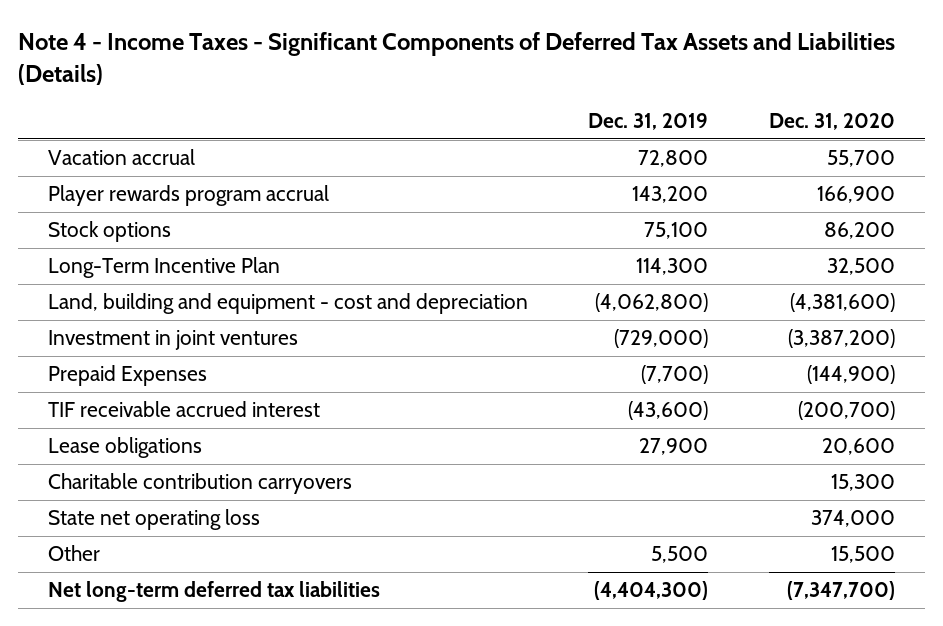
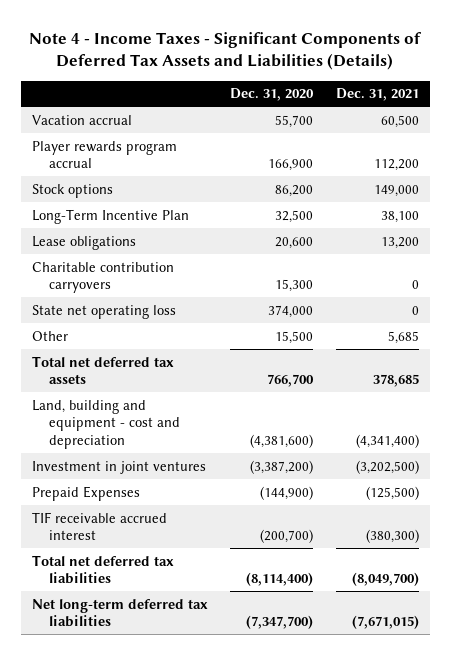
[588,113,709,131] Dec. 31, 2019 -> none
none -> [335,88,419,102] Dec. 31, 2021
none -> [32,355,175,385] Total net deferred tax assets
[47,293,528,315] Land, building and equipment - cost and depreciation -> [32,399,181,449] Land, building and equipment - cost and depreciation
[47,330,298,351] Investment in joint ventures -> [32,460,207,474] Investment in joint ventures
[47,365,207,387] Prepaid Expenses -> [32,485,141,501] Prepaid Expenses
[47,401,320,418] TIF receivable accrued interest -> [32,511,168,541] TIF receivable accrued interest
none -> [32,554,175,585] Total net deferred tax liabilities

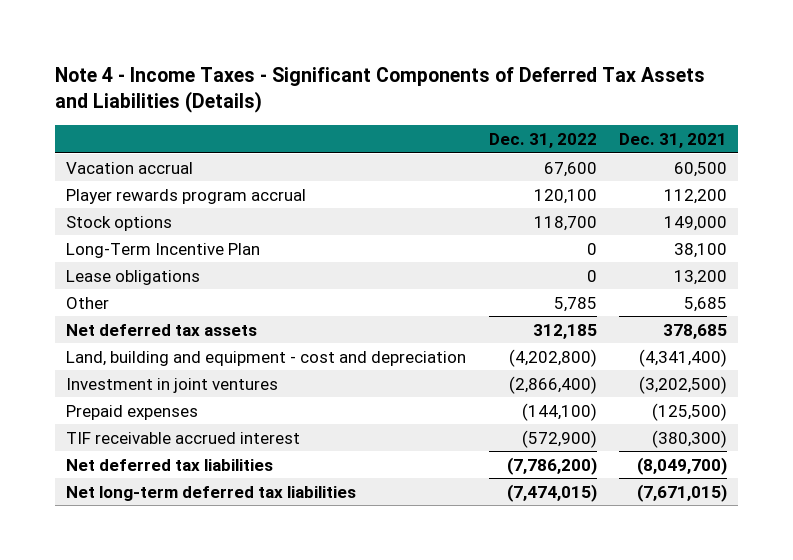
[230,88,315,102] Dec. 31, 2020 -> none
none -> [488,133,597,149] Dec. 31, 2022
[32,261,175,294] Charitable contribution carryovers -> none
[32,304,177,319] State net operating loss -> none
[32,355,175,385] Total net deferred tax assets -> [66,323,258,336] Net deferred tax assets
[32,485,141,501] Prepaid Expenses -> [66,404,199,420] Prepaid expenses
[32,554,175,585] Total net deferred tax liabilities -> [66,458,274,471] Net deferred tax liabilities

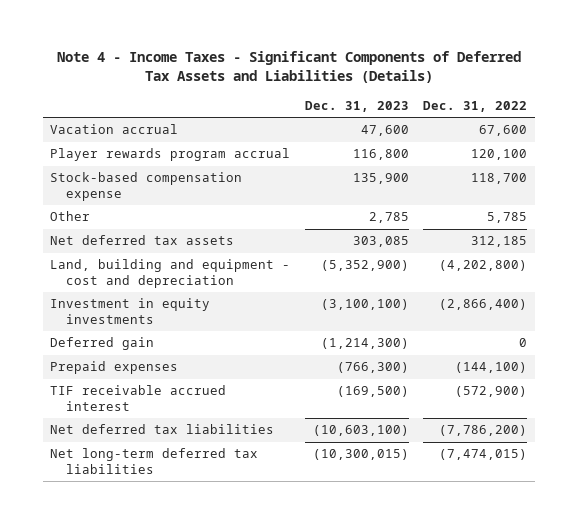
[618,133,727,149] Dec. 31, 2021 -> none
none -> [304,100,409,112] Dec. 31, 2023
[66,242,261,258] Long-Term Incentive Plan -> none
[66,269,201,285] Lease obligations -> none
[66,215,173,231] Stock options -> [49,172,242,201] Stock-based compensation expense
[66,377,279,393] Investment in joint ventures -> [49,298,210,324] Investment in equity investments
none -> [49,337,154,351] Deferred gain

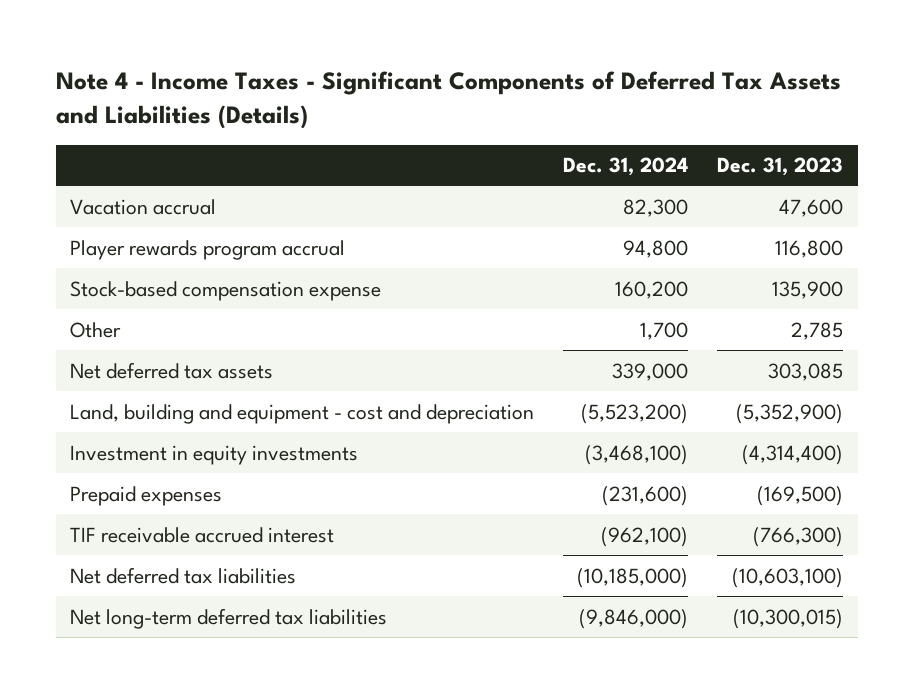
[423,100,528,112] Dec. 31, 2022 -> none
none -> [563,157,689,177] Dec. 31, 2024
[49,337,154,351] Deferred gain -> none
[320,299,409,311] (3,100,100) -> [742,444,844,465] (4,314,400)
[336,362,409,374] (766,300) -> [757,485,844,506] (169,500)
[336,386,409,398] (169,500) -> [753,526,844,547] (766,300)

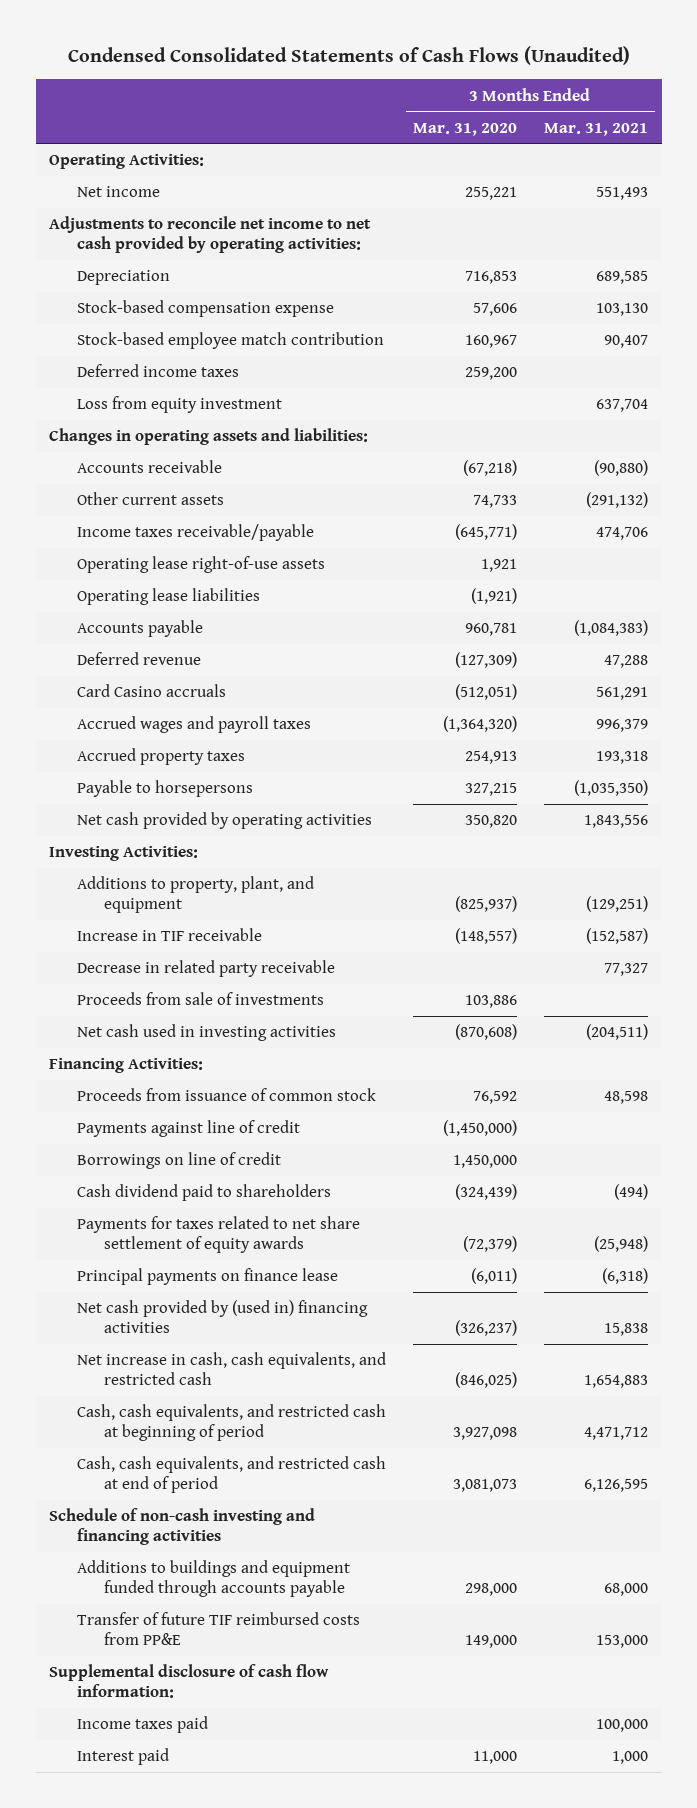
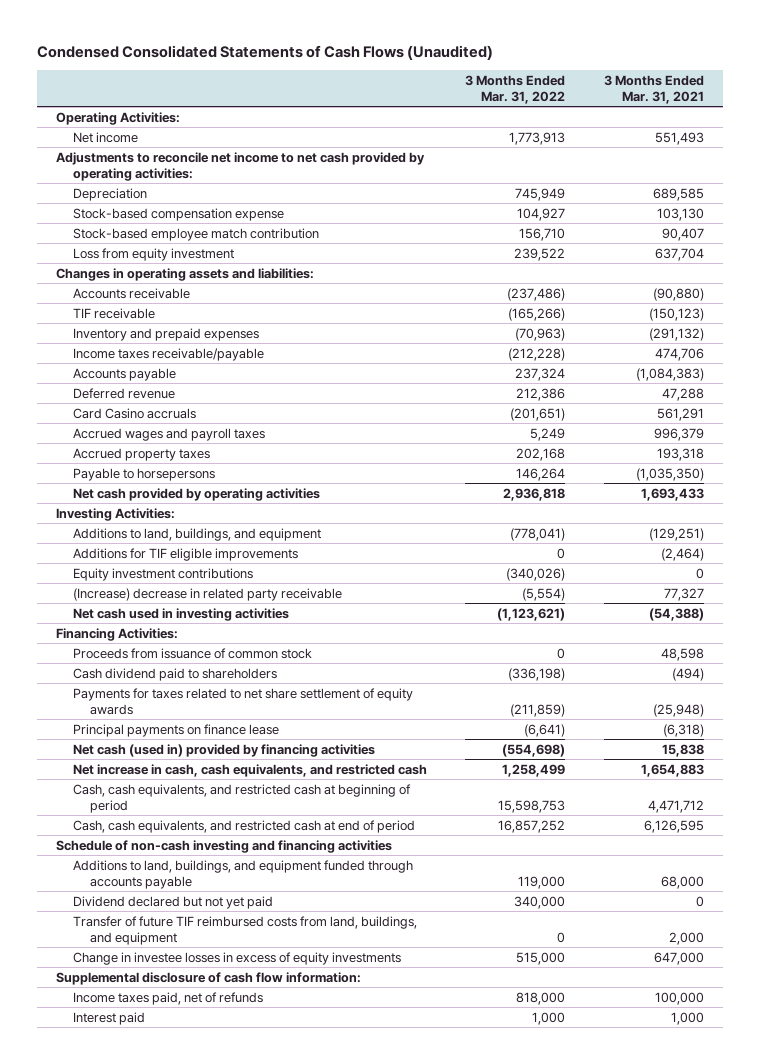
[412,122,517,136] Mar. 31, 2020 -> none
none -> [465,75,566,105] 3 Months Ended Mar. 31, 2022
[76,364,239,378] Deferred income taxes -> none
none -> [73,307,156,319] TIF receivable
[76,492,224,506] Other current assets -> [73,327,260,341] Inventory and prepaid expenses
[76,556,325,574] Operating lease right-of-use assets -> none
[76,588,260,606] Operating lease liabilities -> none
[583,815,648,829] 1,843,556 -> [640,487,704,501] 1,693,433
[76,928,262,942] Increase in TIF receivable -> none
[76,992,324,1006] Proceeds from sale of investments -> none
[76,876,314,913] Additions to property, plant, and equipment -> [73,527,322,541] Additions to land, buildings, and equipment
none -> [73,547,299,561] Additions for TIF eligible improvements
none -> [73,567,254,581] Equity investment contributions
[76,960,335,978] Decrease in related party receivable -> [73,587,343,601] (Increase) decrease in related party receivable
[585,1024,648,1041] (204,511) -> [648,607,704,621] (54,388)
[76,1120,300,1138] Payments against line of credit -> none
[76,1152,281,1170] Borrowings on line of credit -> none
[76,1300,368,1333] Net cash provided by (used in) financing activities -> [73,743,376,757] Net cash (used in) provided by financing activities
[76,1560,350,1597] Additions to buildings and equipment funded through accounts payable -> [73,859,414,889] Additions to land, buildings, and equipment funded through accounts payable
none -> [73,895,274,909] Dividend declared but not yet paid
[76,1612,360,1645] Transfer of future TIF reimbursed costs from PP&E -> [73,915,418,945] Transfer of future TIF reimbursed costs from land, buildings, and equipment
[595,1634,648,1648] 153,000 -> [668,931,704,945] 2,000
none -> [73,951,402,965] Change in investee losses in excess of equity investments
[76,1716,208,1734] Income taxes paid -> [73,991,264,1005] Income taxes paid, net of refunds

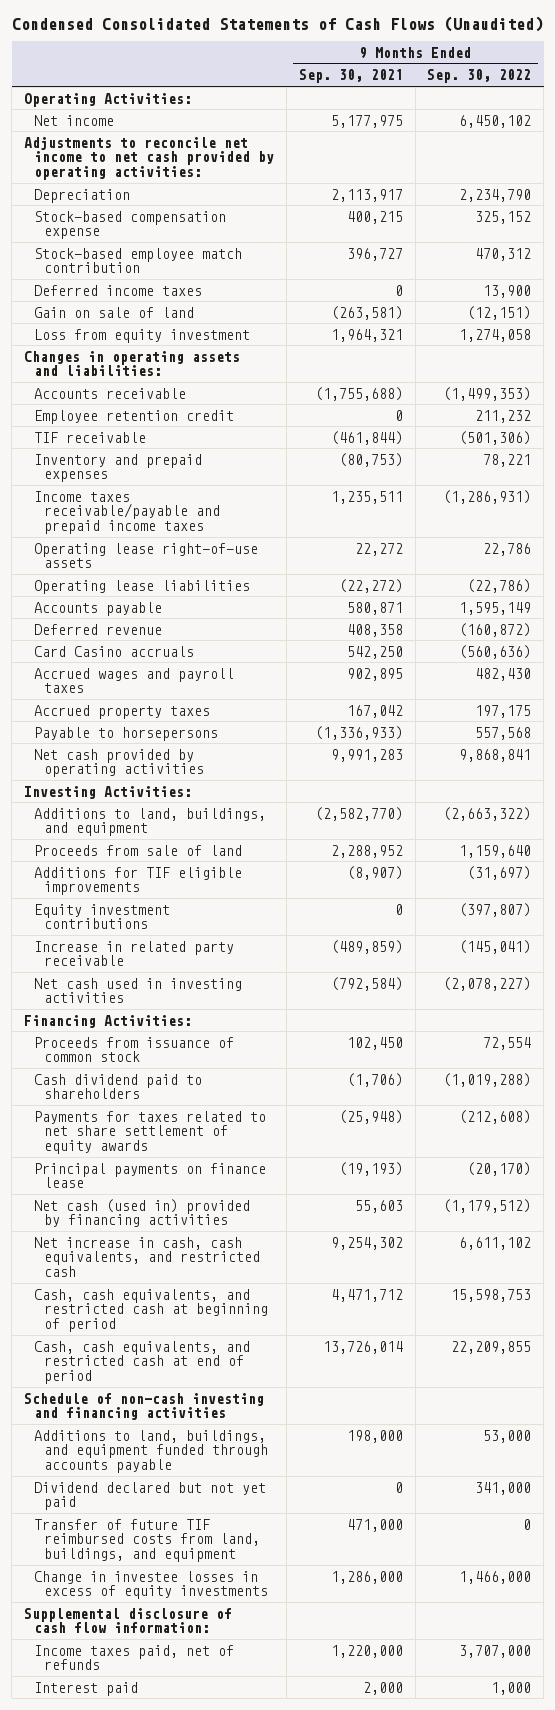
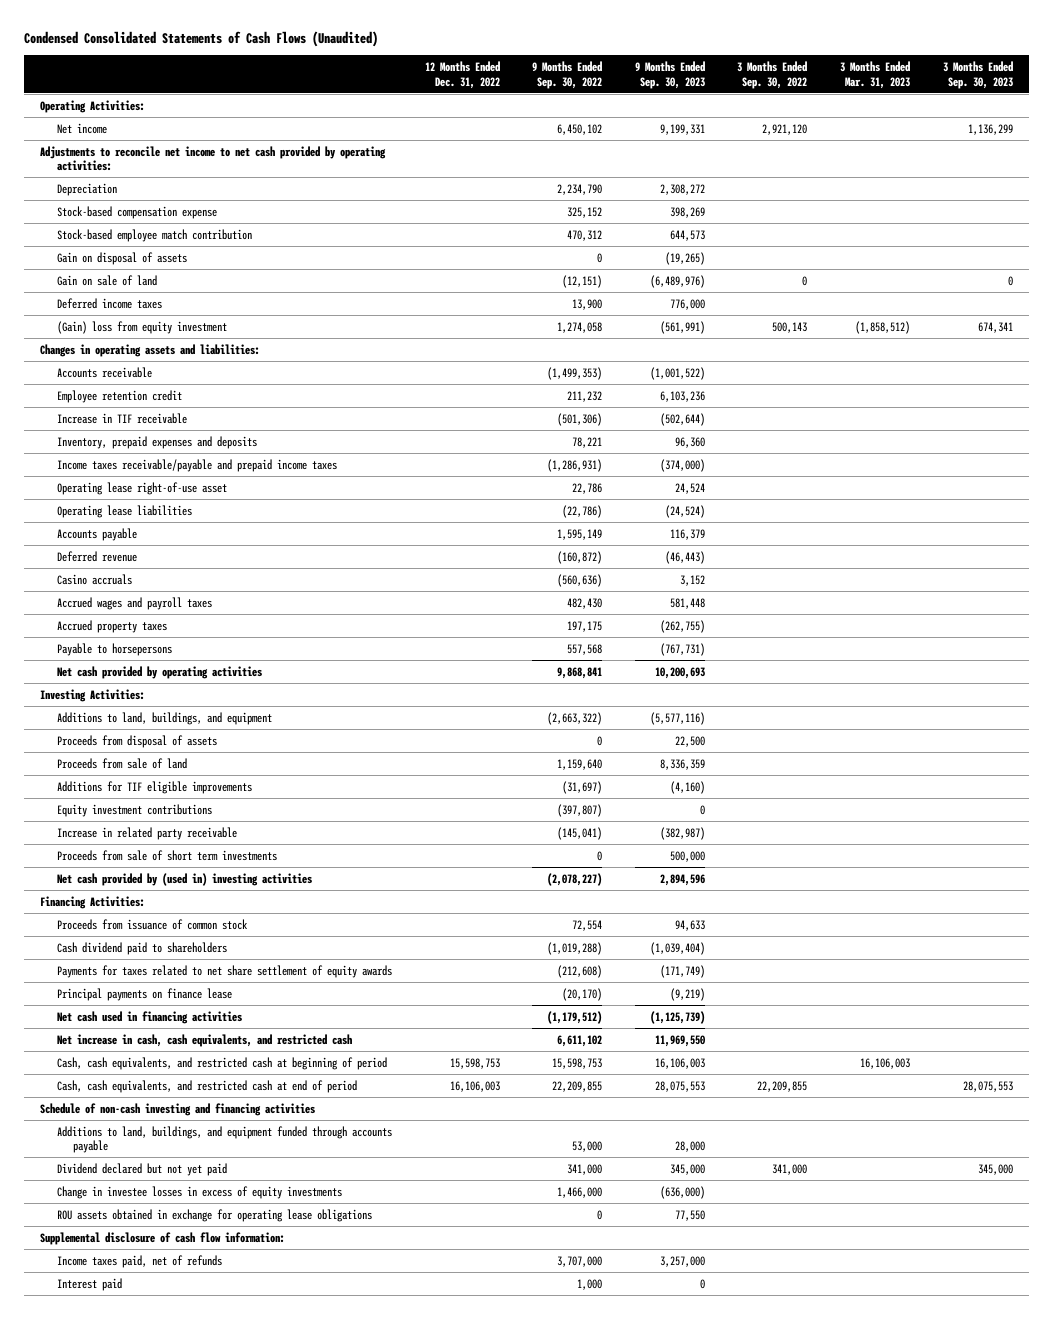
[298,69,403,84] Sep. 30, 2021 -> none
none -> [424,61,500,89] 12 Months Ended Dec. 31, 2022
none -> [634,61,705,89] 9 Months Ended Sep. 30, 2023
none -> [737,61,808,89] 3 Months Ended Sep. 30, 2022
none -> [840,61,911,89] 3 Months Ended Mar. 31, 2023
none -> [942,61,1013,89] 3 Months Ended Sep. 30, 2023
none -> [56,251,187,265] Gain on disposal of assets
[34,284,203,296] Deferred income taxes -> [56,297,162,309] Deferred income taxes
[34,328,251,343] Loss from equity investment -> [56,320,227,334] (Gain) loss from equity investment
[34,431,147,443] TIF receivable -> [56,412,187,424] Increase in TIF receivable
[34,453,203,483] Inventory and prepaid expenses -> [56,435,257,449] Inventory, prepaid expenses and deposits
[34,542,259,569] Operating lease right-of-use assets -> [56,481,227,495] Operating lease right-of-use asset
[34,645,195,657] Card Casino accruals -> [56,573,132,585] Casino accruals
none -> [56,734,217,748] Proceeds from disposal of assets
none -> [56,849,277,861] Proceeds from sale of short term investments
[34,977,243,1004] Net cash used in investing activities -> [56,872,312,886] Net cash provided by (used in) investing activities
[34,1198,251,1228] Net cash (used in) provided by financing activities -> [56,1010,242,1024] Net cash used in financing activities
[34,1518,261,1562] Transfer of future TIF reimbursed costs from land, buildings, and equipment -> none
none -> [56,1208,372,1222] ROU assets obtained in exchange for operating lease obligations

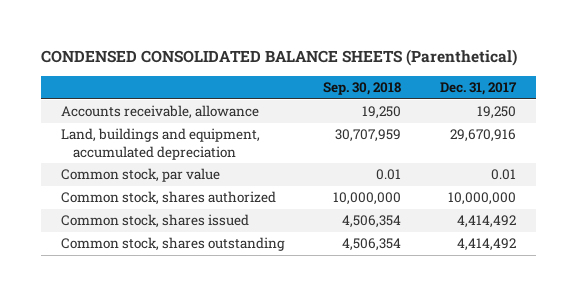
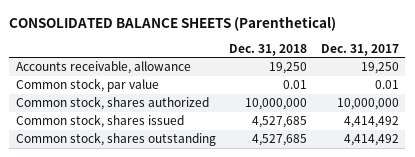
[41,49,518,67] CONDENSED CONSOLIDATED BALANCE SHEETS (Parenthetical) -> [9,15,337,31] CONSOLIDATED BALANCE SHEETS (Parenthetical)
[323,82,402,96] Sep. 30, 2018 -> none
none -> [229,43,308,56] Dec. 31, 2018
[60,128,260,160] Land, buildings and equipment, accumulated depreciation -> none

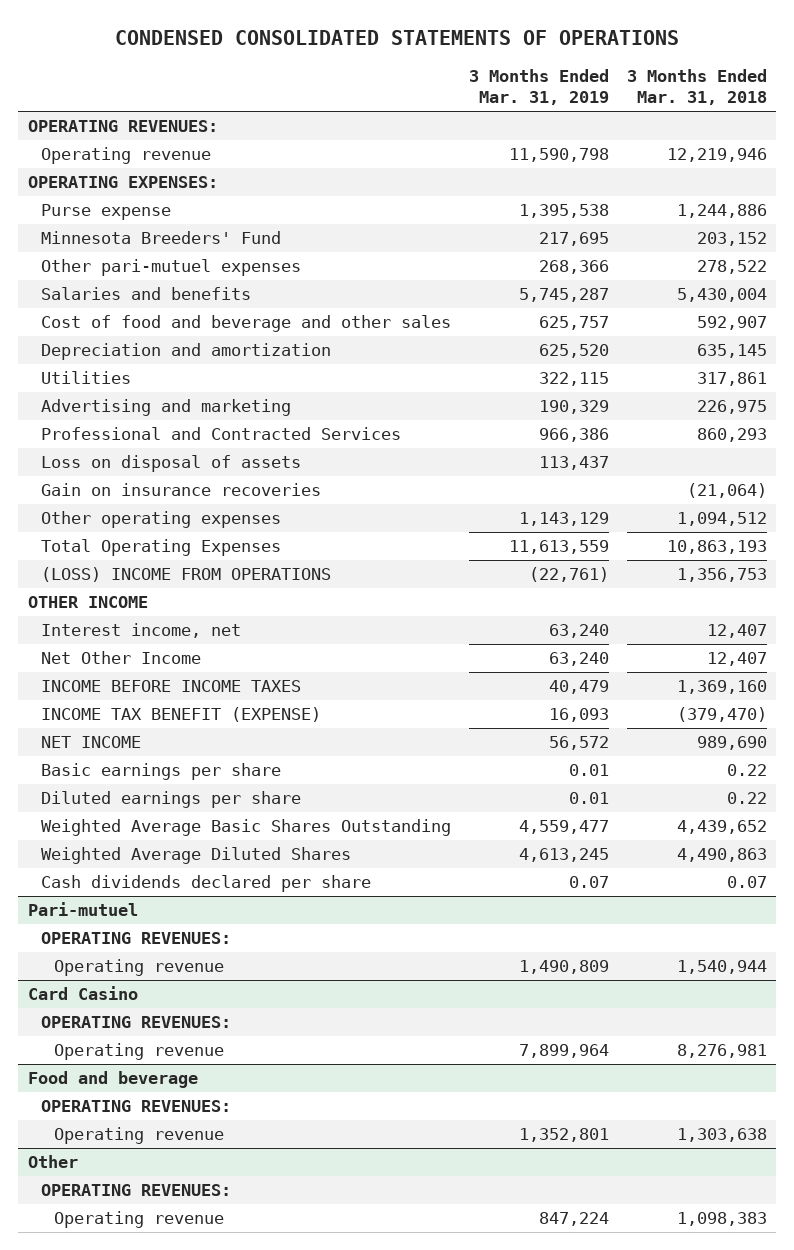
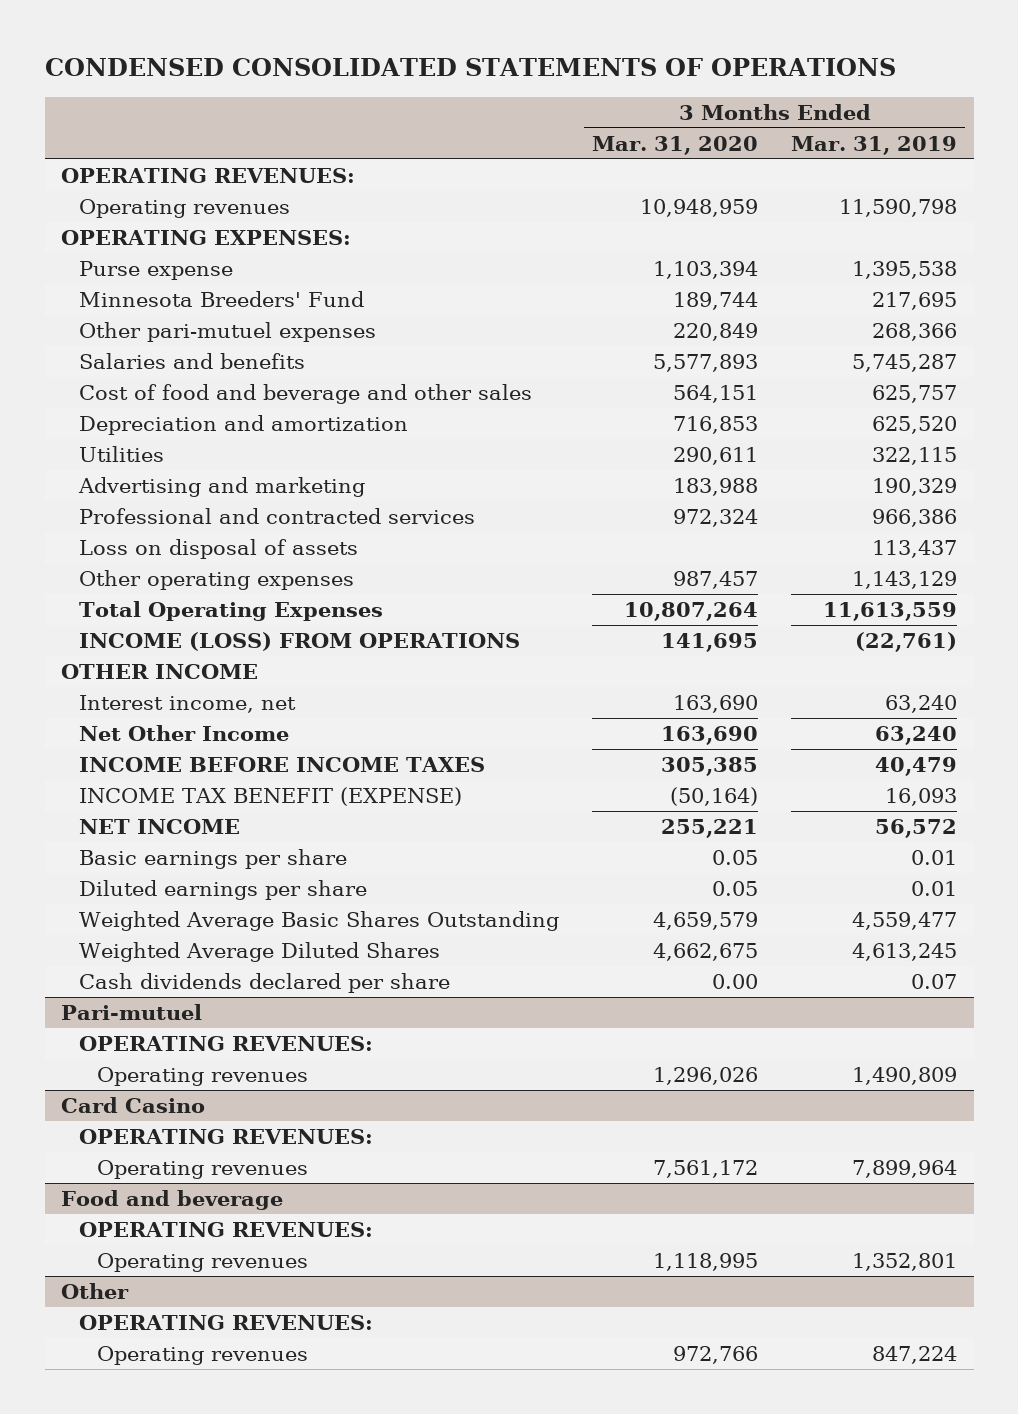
[626,69,767,106] 3 Months Ended Mar. 31, 2018 -> none
none -> [592,135,759,155] Mar. 31, 2020
[40,147,211,165] Operating revenue -> [79,198,291,218] Operating revenues
[40,427,401,441] Professional and Contracted Services -> [79,507,476,524] Professional and contracted services
[40,483,321,497] Gain on insurance recoveries -> none
[40,567,331,583] (LOSS) INCOME FROM OPERATIONS -> [79,631,521,651] INCOME (LOSS) FROM OPERATIONS
[53,959,224,977] Operating revenue -> [97,1066,309,1086] Operating revenues
[53,1043,224,1061] Operating revenue -> [97,1159,309,1179] Operating revenues
[53,1127,224,1145] Operating revenue -> [97,1252,309,1272] Operating revenues
[53,1211,224,1229] Operating revenue -> [97,1345,309,1365] Operating revenues

